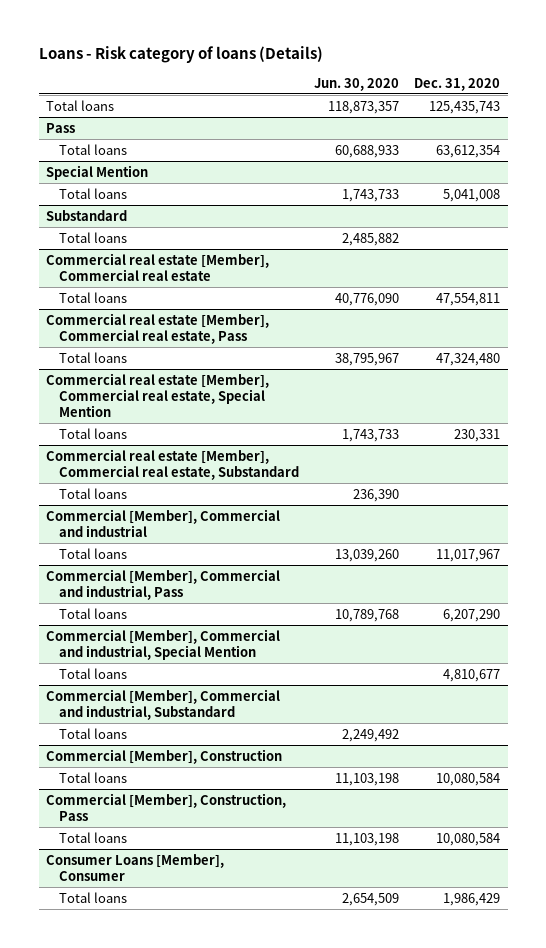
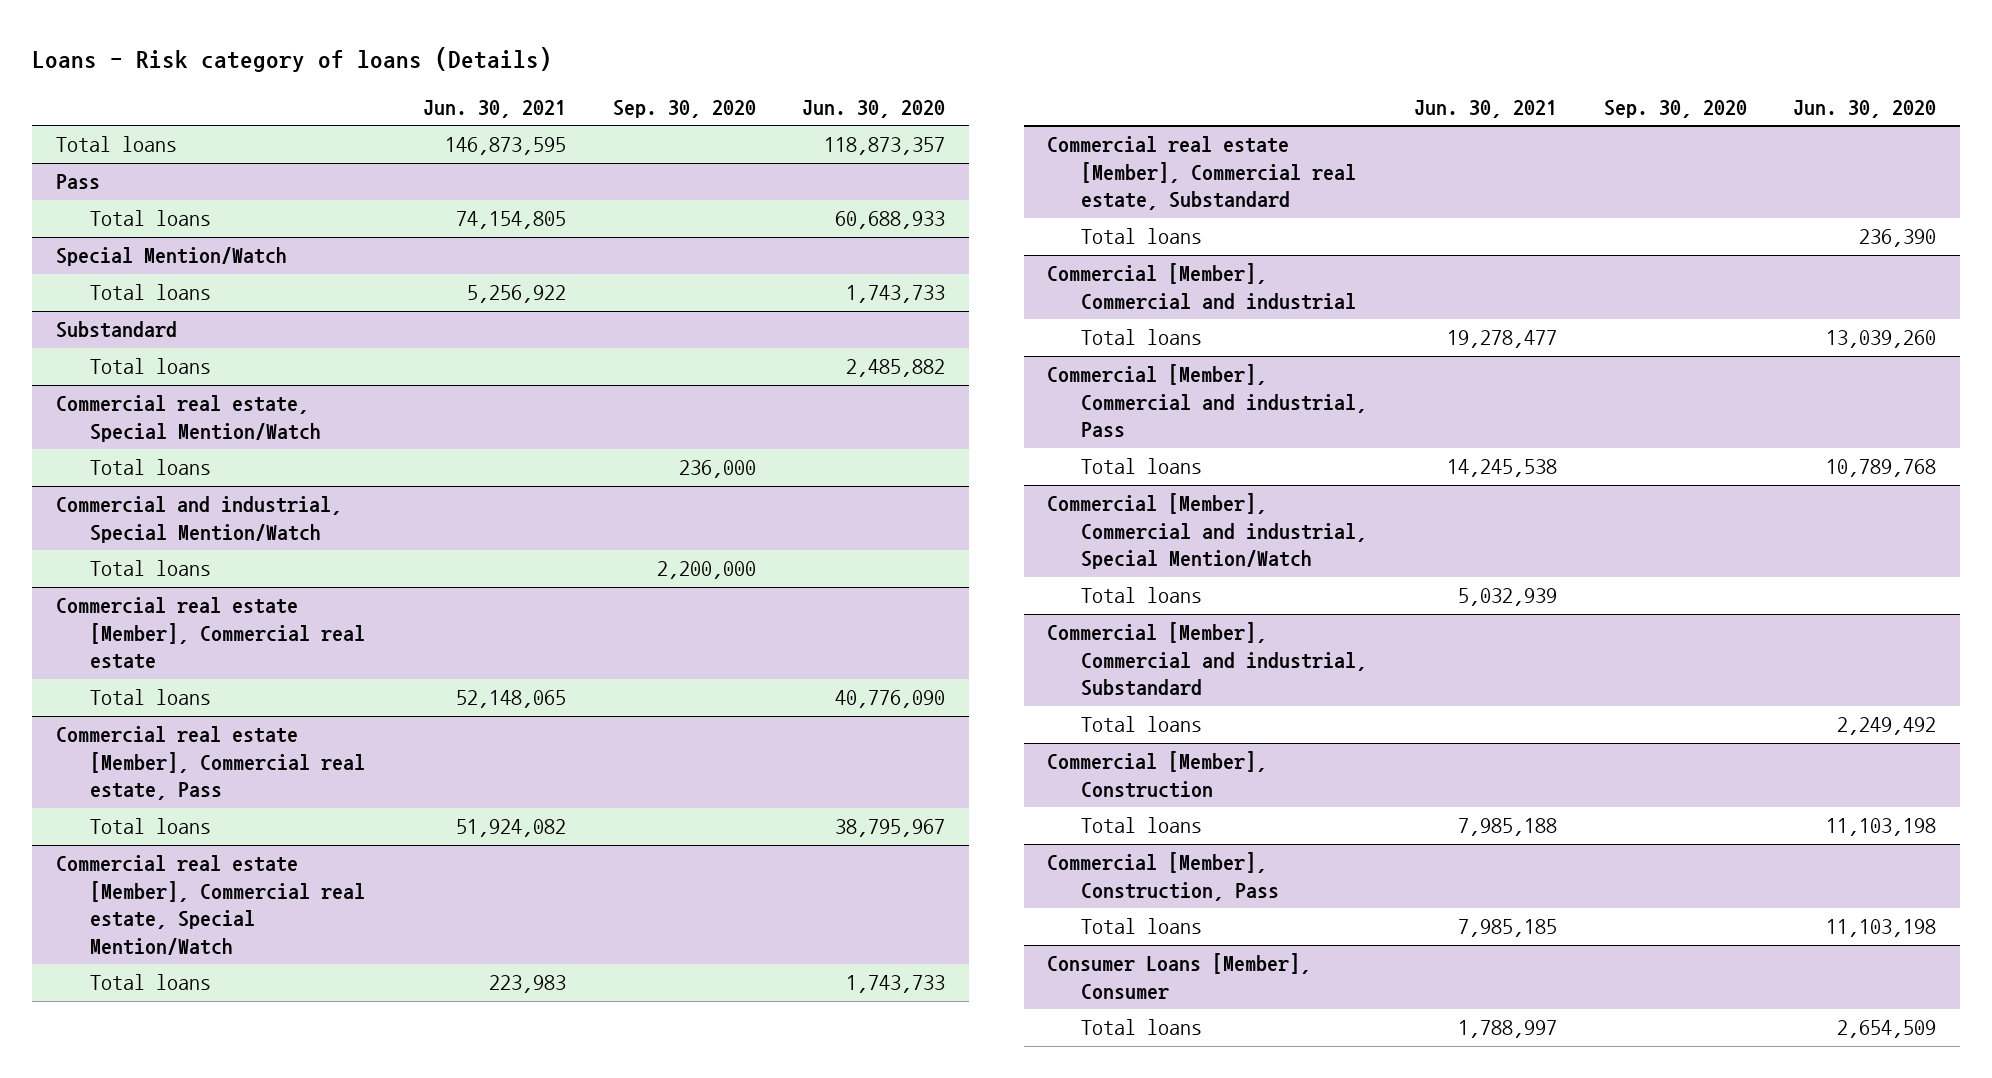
[414,77,501,91] Dec. 31, 2020 -> none
none -> [422,99,566,118] Jun. 30, 2021
none -> [612,99,756,118] Sep. 30, 2020
[46,164,149,180] Special Mention -> [55,247,287,267] Special Mention/Watch
none -> [55,395,322,442] Commercial real estate, Special Mention/Watch
none -> [90,459,212,476] Total loans
none -> [55,496,342,543] Commercial and industrial, Special Mention/Watch
none -> [90,560,212,577] Total loans
[46,372,270,418] Commercial real estate [Member], Commercial real estate, Special Mention -> [55,855,366,955] Commercial real estate [Member], Commercial real estate, Special Mention/Watch
[46,628,281,660] Commercial [Member], Commercial and industrial, Special Mention -> [1046,493,1368,570] Commercial [Member], Commercial and industrial, Special Mention/Watch

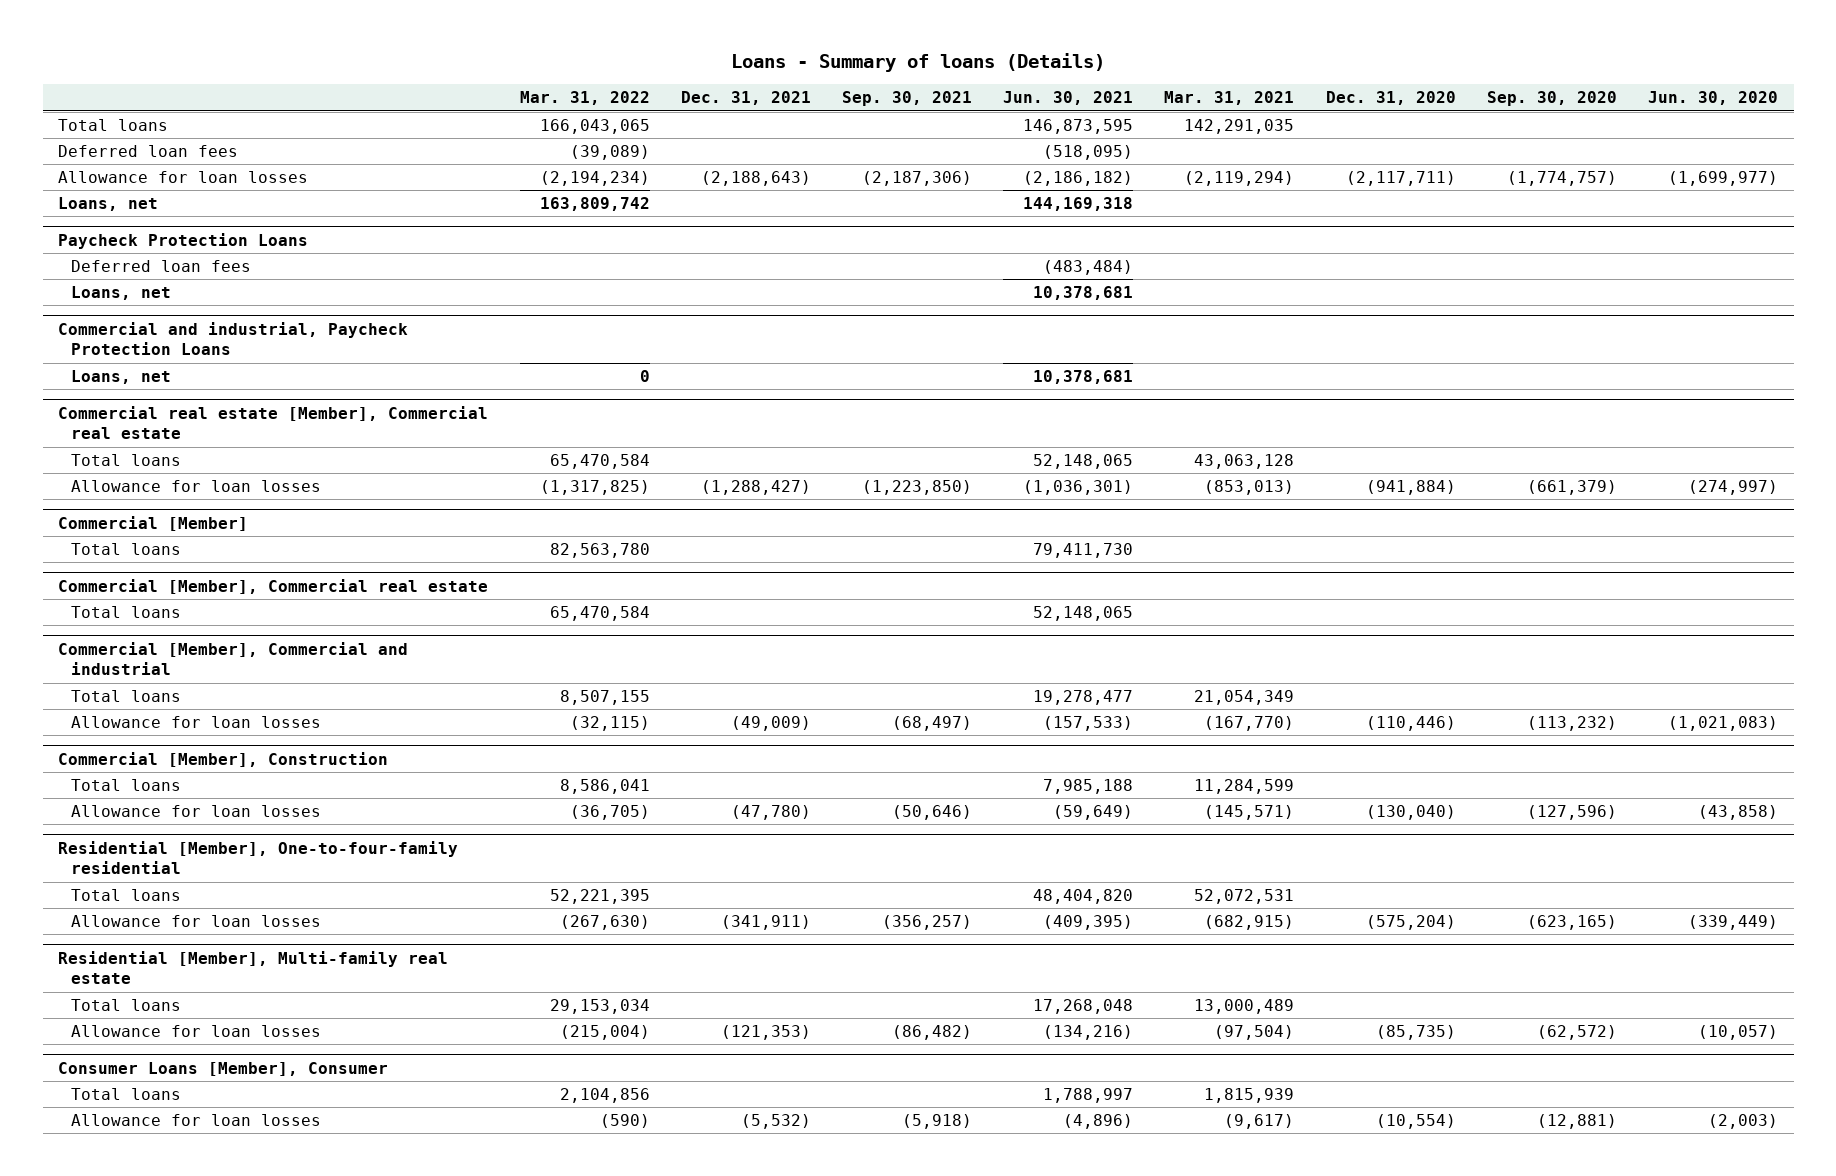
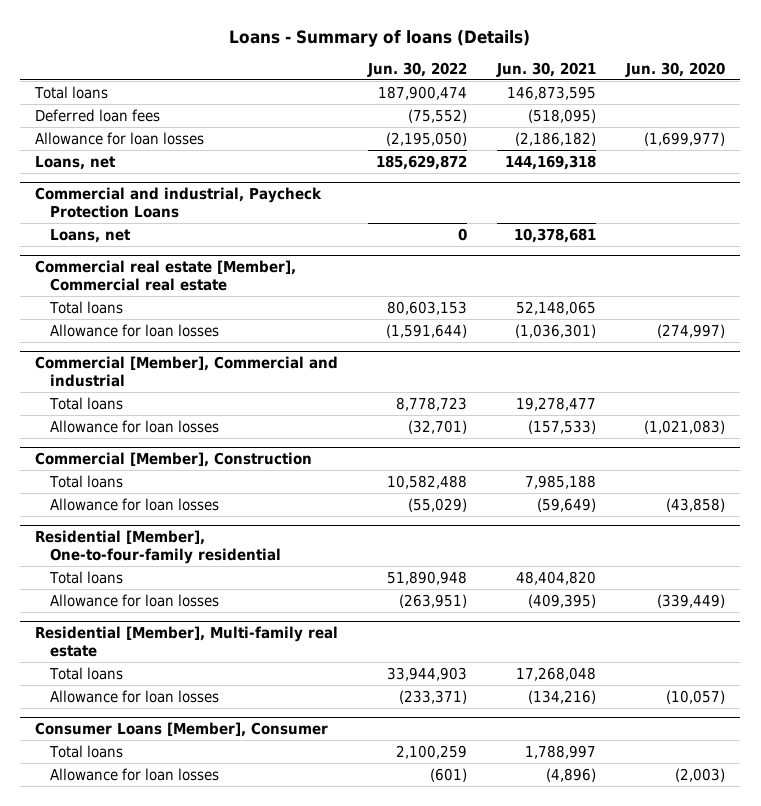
[519,91,650,106] Mar. 31, 2022 -> none
[680,91,811,106] Dec. 31, 2021 -> none
[841,91,972,107] Sep. 30, 2021 -> none
[1164,91,1295,106] Mar. 31, 2021 -> none
[1325,91,1456,106] Dec. 31, 2020 -> none
[1486,91,1617,107] Sep. 30, 2020 -> none
none -> [367,61,468,77] Jun. 30, 2022
[58,232,309,249] Paycheck Protection Loans -> none
[70,260,251,273] Deferred loan fees -> none
[70,286,171,301] Loans, net -> none
[58,515,249,531] Commercial [Member] -> none
[70,543,181,556] Total loans -> none
[58,578,489,594] Commercial [Member], Commercial real estate -> none
[70,606,181,619] Total loans -> none

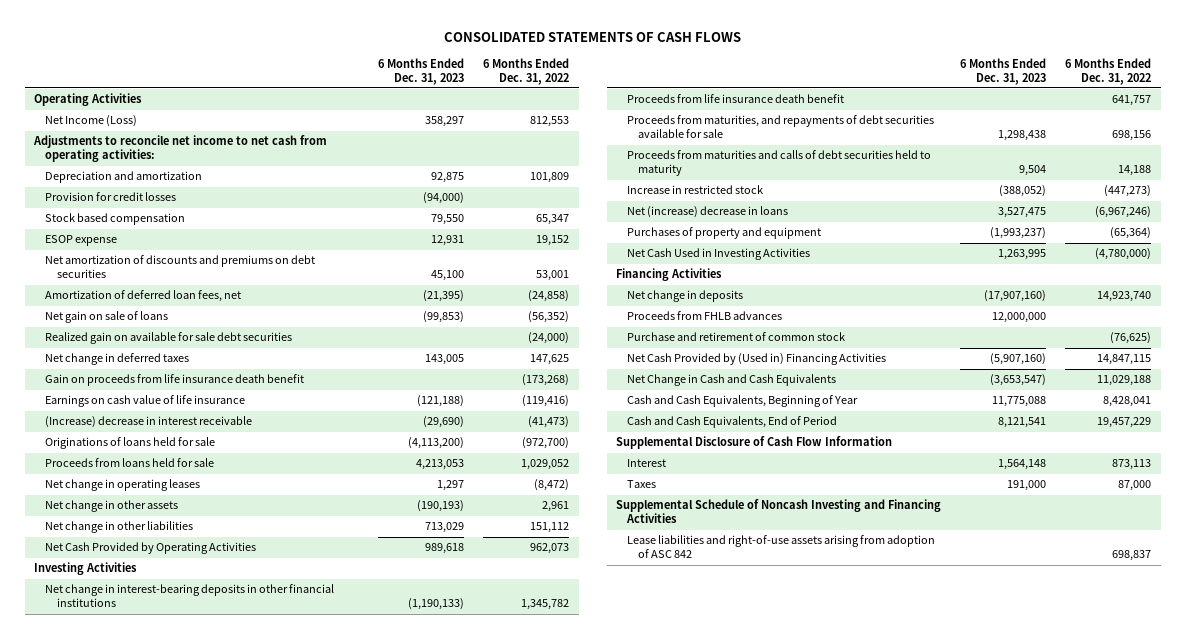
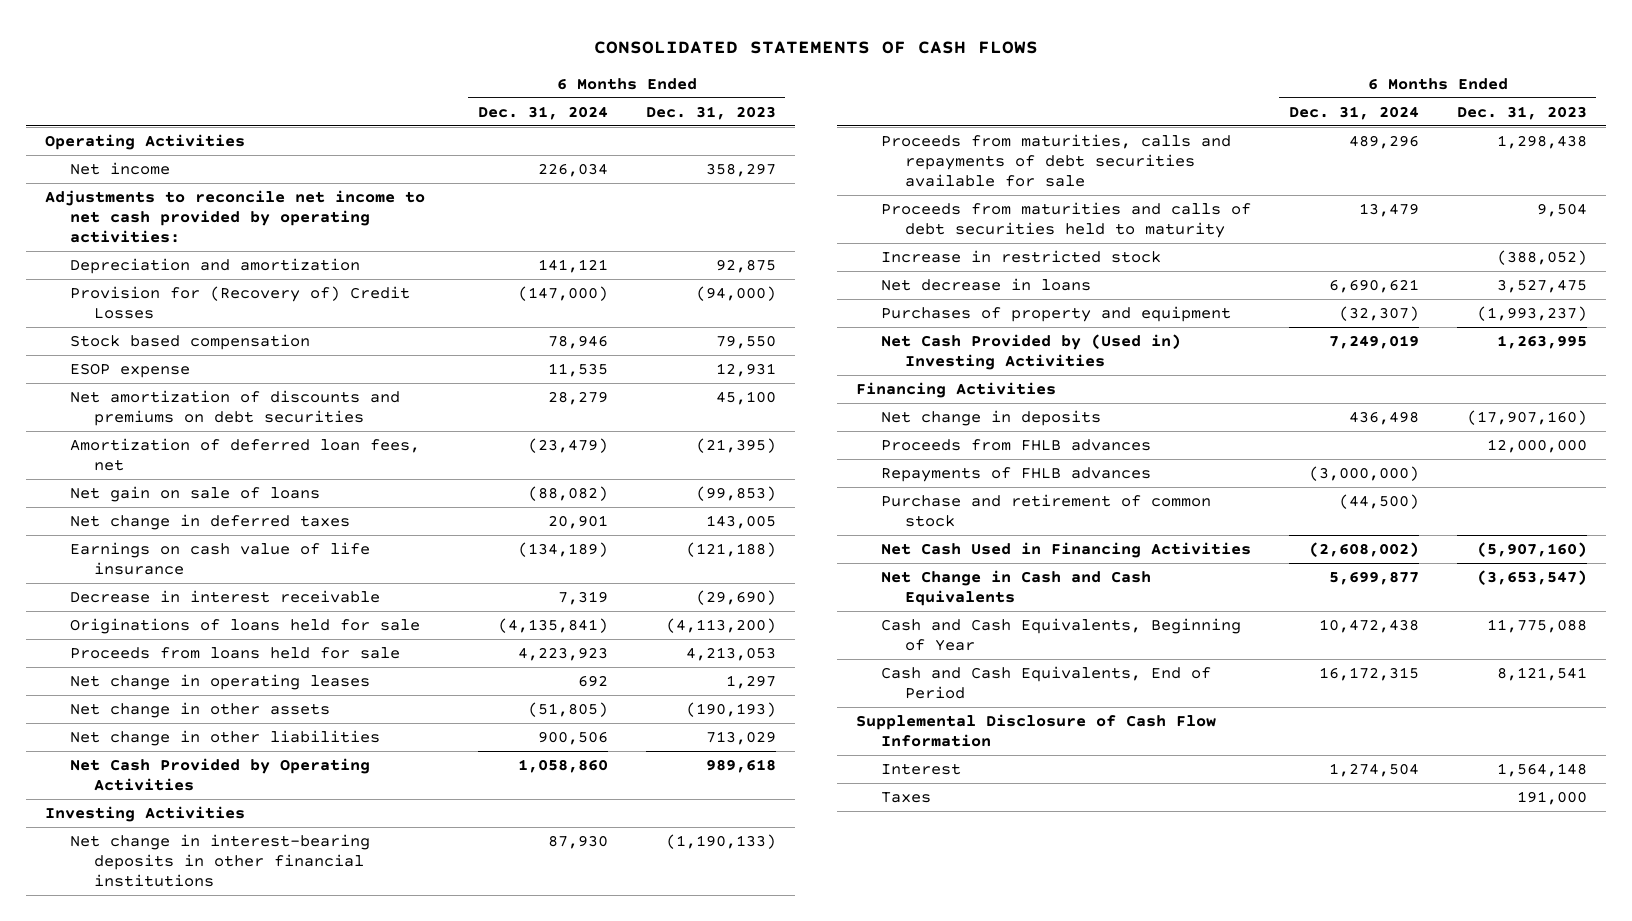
[483,57,570,85] 6 Months Ended Dec. 31, 2022 -> none
none -> [477,105,608,120] Dec. 31, 2024
[45,115,138,128] Net Income (Loss) -> [69,161,170,175] Net income
[33,135,328,163] Adjustments to reconcile net income to net cash from operating activities: -> [45,189,426,243] Adjustments to reconcile net income to net cash provided by operating activities:
[45,192,177,202] Provision for credit losses -> [69,285,410,319] Provision for (Recovery of) Credit Losses
[45,332,293,345] Realized gain on available for sale debt securities -> none
[45,374,305,387] Gain on proceeds from life insurance death benefit -> none
[45,416,253,429] (Increase) decrease in interest receivable -> [69,589,380,603] Decrease in interest receivable
[627,94,845,104] Proceeds from life insurance death benefit -> none
[627,115,935,139] Proceeds from maturities, and repayments of debt securities available for sale -> [880,133,1231,187] Proceeds from maturities, calls and repayments of debt securities available for sale
[627,206,789,219] Net (increase) decrease in loans -> [880,277,1091,291] Net decrease in loans
[627,248,811,261] Net Cash Used in Investing Activities -> [880,333,1181,370] Net Cash Provided by (Used in) Investing Activities
none -> [880,466,1151,482] Repayments of FHLB advances
[627,353,887,366] Net Cash Provided by (Used in) Financing Activities -> [880,541,1251,558] Net Cash Used in Financing Activities
[616,499,942,524] Supplemental Schedule of Noncash Investing and Financing Activities -> none
[627,535,936,559] Lease liabilities and right-of-use assets arising from adoption of ASC 842 -> none

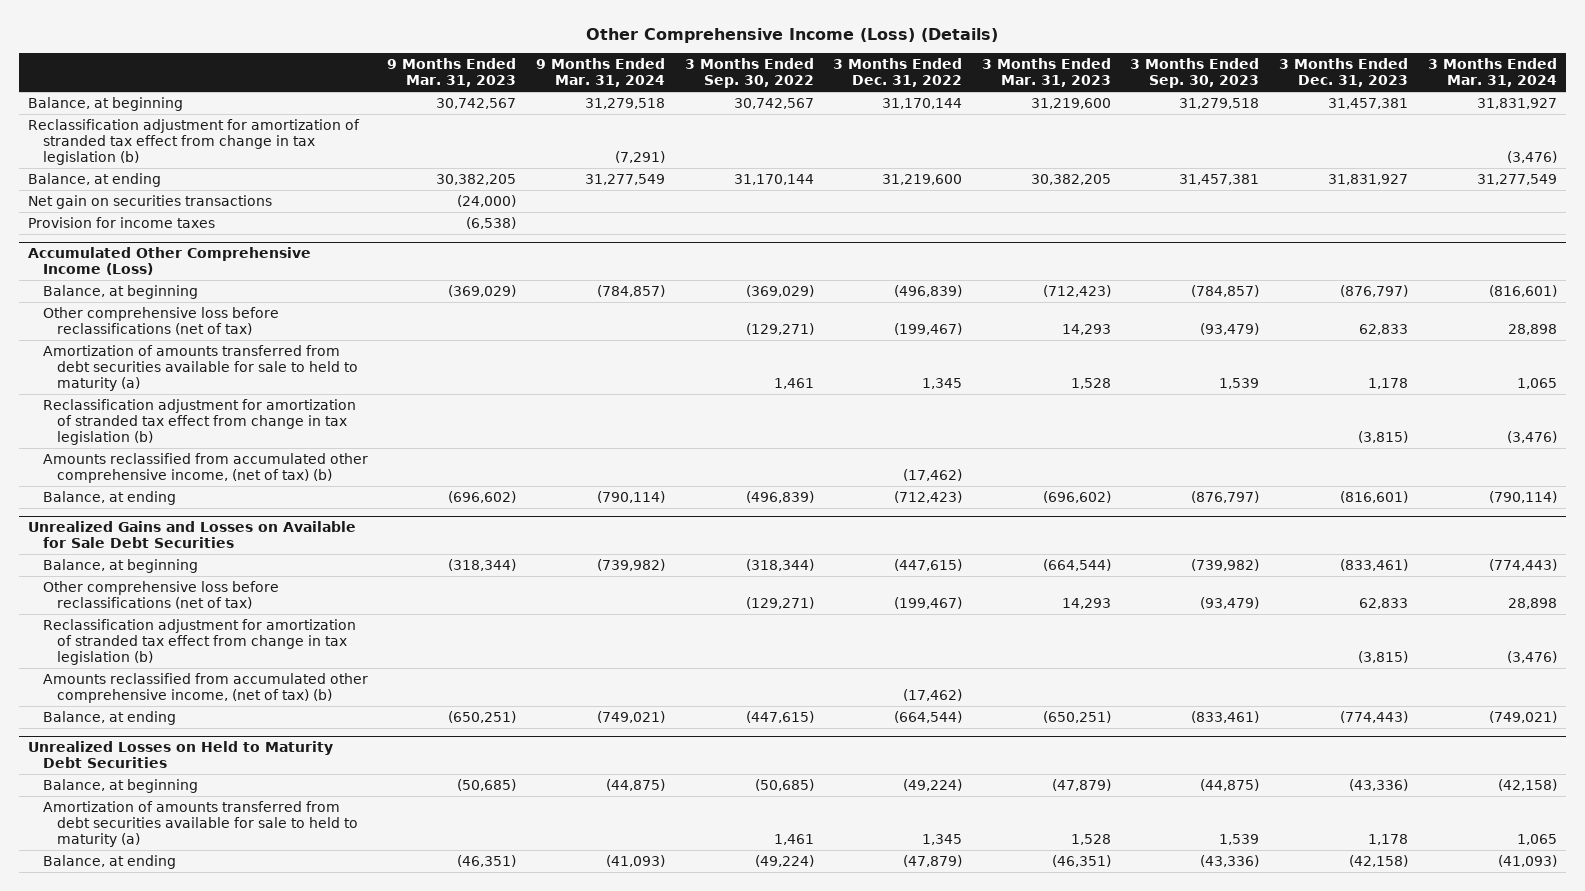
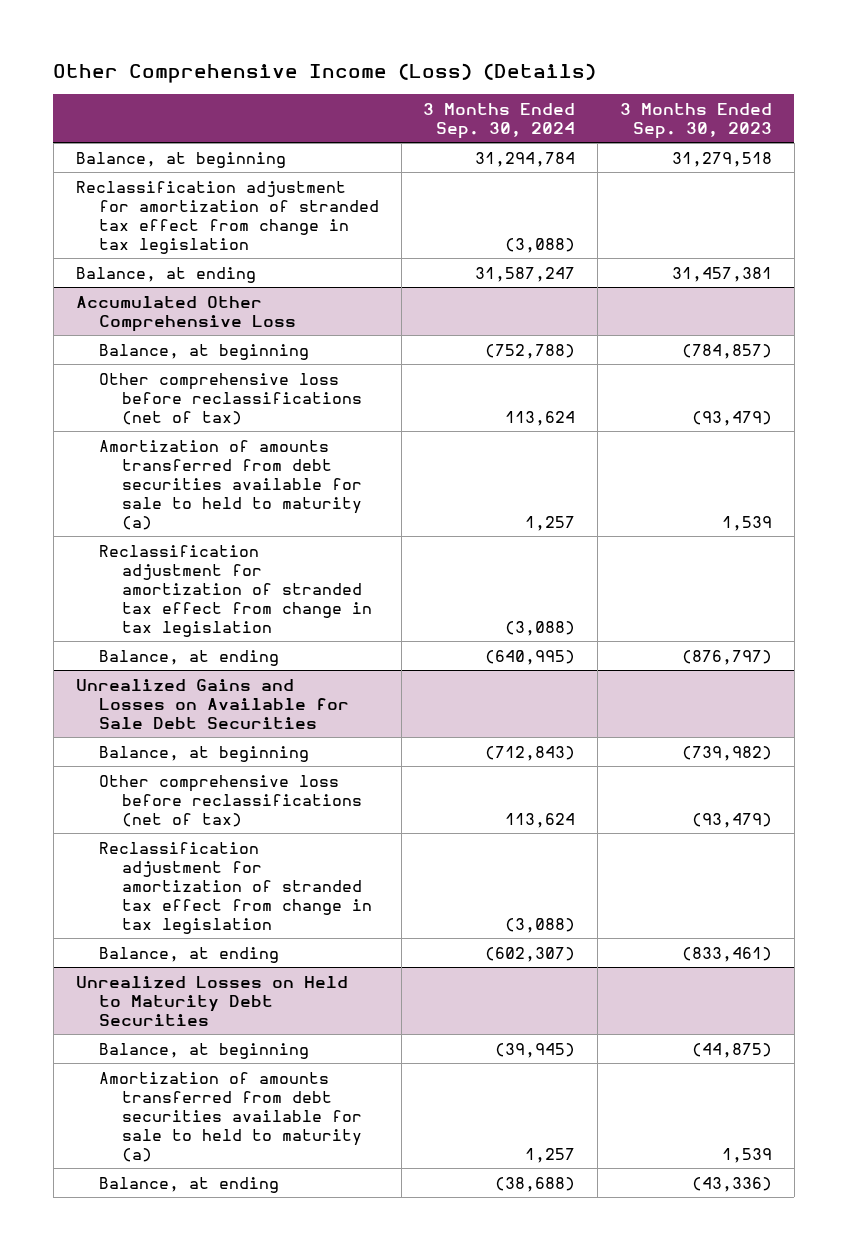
[387,58,517,88] 9 Months Ended Mar. 31, 2023 -> none
[535,58,665,88] 9 Months Ended Mar. 31, 2024 -> none
[684,58,814,89] 3 Months Ended Sep. 30, 2022 -> none
[833,58,963,88] 3 Months Ended Dec. 31, 2022 -> none
[981,58,1111,88] 3 Months Ended Mar. 31, 2023 -> none
[1278,58,1408,88] 3 Months Ended Dec. 31, 2023 -> none
[1427,58,1557,88] 3 Months Ended Mar. 31, 2024 -> none
none -> [423,102,576,139] 3 Months Ended Sep. 30, 2024
[28,118,361,166] Reclassification adjustment for amortization of stranded tax effect from change in tax legislation (b) -> [75,180,379,254] Reclassification adjustment for amortization of stranded tax effect from change in tax legislation
[28,194,273,209] Net gain on securities transactions -> none
[28,216,216,228] Provision for income taxes -> none
[28,247,312,276] Accumulated Other Comprehensive Income (Loss) -> [75,295,296,332] Accumulated Other Comprehensive Loss
[42,452,368,484] Amounts reclassified from accumulated other comprehensive income, (net of tax) (b) -> none
[42,398,356,446] Reclassification adjustment for amortization of stranded tax effect from change in tax legislation (b) -> [98,544,373,637] Reclassification adjustment for amortization of stranded tax effect from change in tax legislation
[42,672,368,704] Amounts reclassified from accumulated other comprehensive income, (net of tax) (b) -> none
[42,618,356,666] Reclassification adjustment for amortization of stranded tax effect from change in tax legislation (b) -> [98,841,373,934] Reclassification adjustment for amortization of stranded tax effect from change in tax legislation

